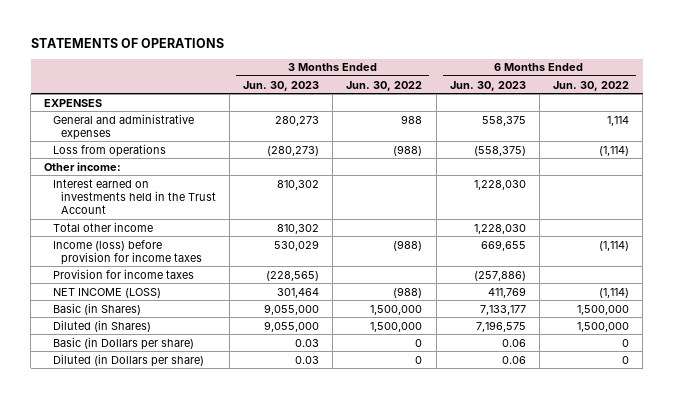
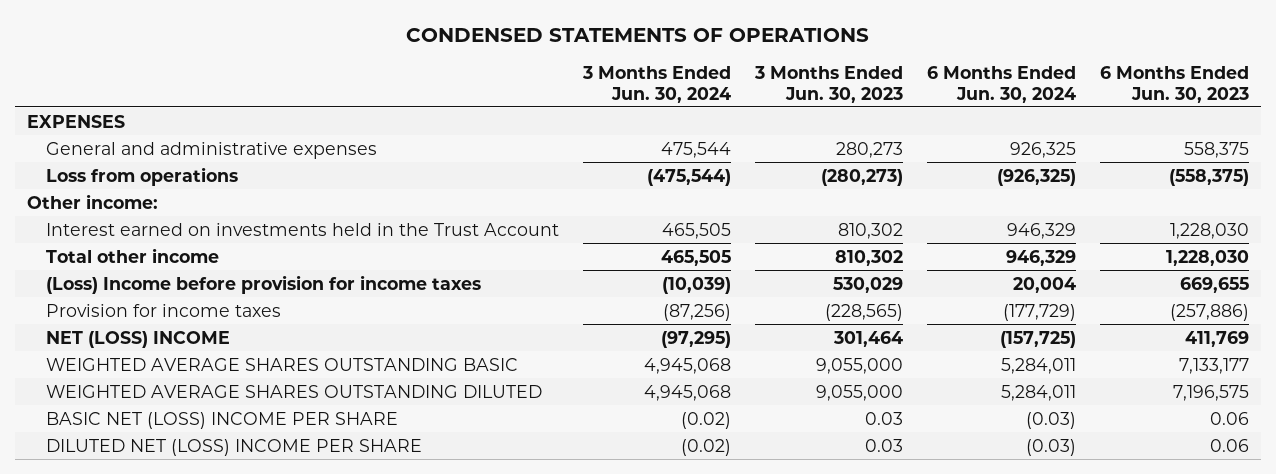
[30,37,224,48] STATEMENTS OF OPERATIONS -> [405,27,869,42] CONDENSED STATEMENTS OF OPERATIONS
[346,80,423,91] Jun. 30, 2022 -> none
[552,80,629,91] Jun. 30, 2022 -> none
none -> [581,65,731,103] 3 Months Ended Jun. 30, 2024
none -> [926,65,1076,103] 6 Months Ended Jun. 30, 2024
[52,239,203,265] Income (loss) before provision for income taxes -> [45,274,481,294] (Loss) Income before provision for income taxes
[52,287,161,298] NET INCOME (LOSS) -> [45,330,230,348] NET (LOSS) INCOME
[52,302,141,315] Basic (in Shares) -> [45,357,518,371] WEIGHTED AVERAGE SHARES OUTSTANDING BASIC
[52,319,151,332] Diluted (in Shares) -> [45,384,542,398] WEIGHTED AVERAGE SHARES OUTSTANDING DILUTED
[52,336,194,350] Basic (in Dollars per share) -> [45,411,398,429] BASIC NET (LOSS) INCOME PER SHARE
[52,353,204,367] Diluted (in Dollars per share) -> [45,438,422,456] DILUTED NET (LOSS) INCOME PER SHARE

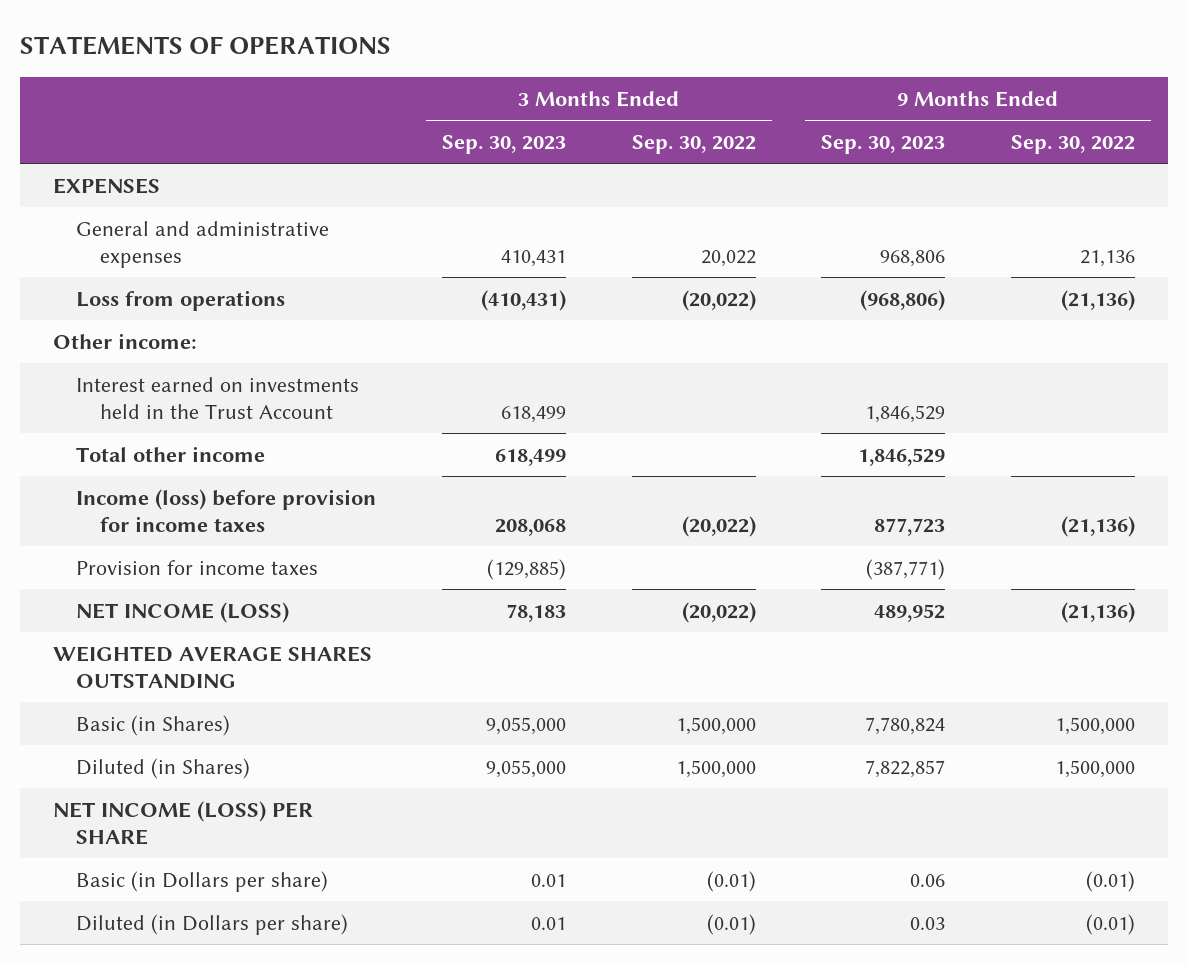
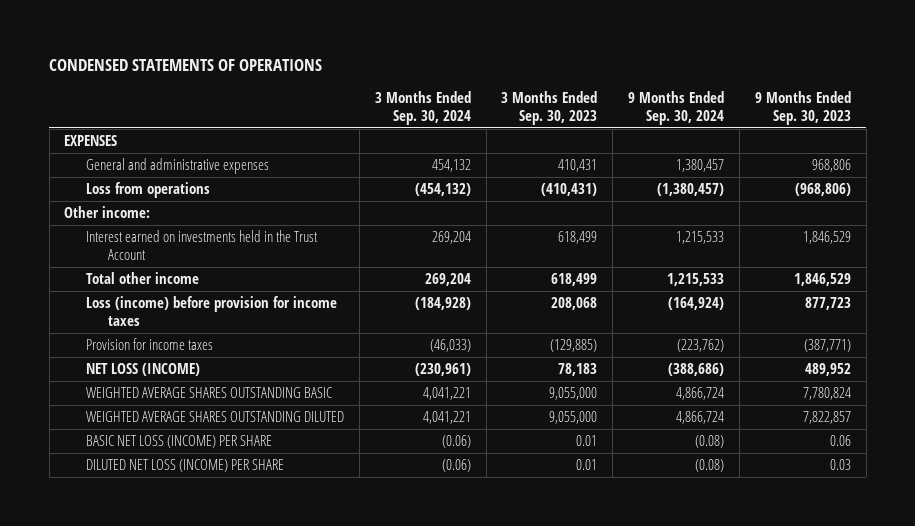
[19,36,391,56] STATEMENTS OF OPERATIONS -> [49,59,323,72] CONDENSED STATEMENTS OF OPERATIONS
[631,135,756,155] Sep. 30, 2022 -> none
[1010,135,1135,155] Sep. 30, 2022 -> none
none -> [374,90,471,126] 3 Months Ended Sep. 30, 2024
none -> [628,90,725,126] 9 Months Ended Sep. 30, 2024
[76,488,377,532] Income (loss) before provision for income taxes -> [86,295,338,327] Loss (income) before provision for income taxes
[52,645,372,689] WEIGHTED AVERAGE SHARES OUTSTANDING -> none
[52,800,313,845] NET INCOME (LOSS) PER SHARE -> none
[76,601,290,623] NET INCOME (LOSS) -> [86,362,201,376] NET LOSS (INCOME)
[76,714,231,736] Basic (in Shares) -> [86,386,333,398] WEIGHTED AVERAGE SHARES OUTSTANDING BASIC
[76,757,251,779] Diluted (in Shares) -> [86,410,345,422] WEIGHTED AVERAGE SHARES OUTSTANDING DILUTED
[76,870,329,892] Basic (in Dollars per share) -> [86,434,273,448] BASIC NET LOSS (INCOME) PER SHARE
[76,913,349,935] Diluted (in Dollars per share) -> [86,458,285,472] DILUTED NET LOSS (INCOME) PER SHARE

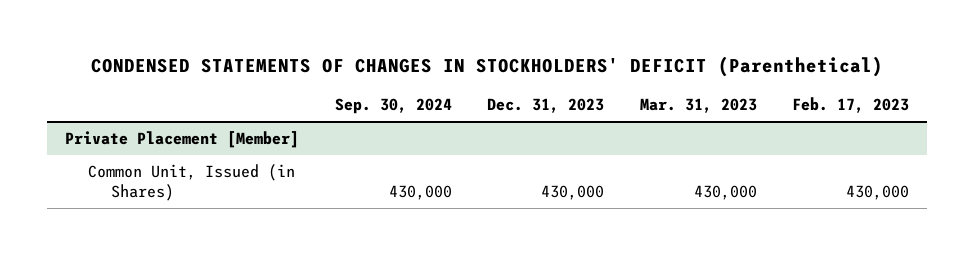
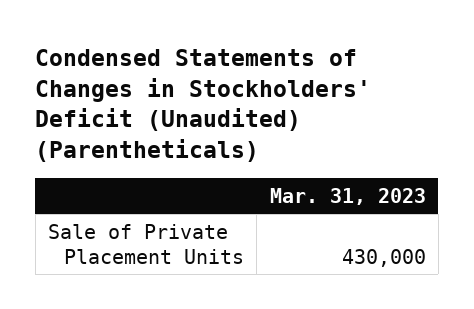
[91,56,884,78] CONDENSED STATEMENTS OF CHANGES IN STOCKHOLDERS' DEFICIT (Parenthetical) -> [35,49,372,163] Condensed Statements of Changes in Stockholders' Deficit (Unaudited) (Parentheticals)
[334,98,452,115] Sep. 30, 2024 -> none
[487,98,605,114] Dec. 31, 2023 -> none
[792,97,910,114] Feb. 17, 2023 -> none
[65,130,300,148] Private Placement [Member] -> none
[87,163,295,201] Common Unit, Issued (in Shares) -> [48,223,245,264] Sale of Private Placement Units

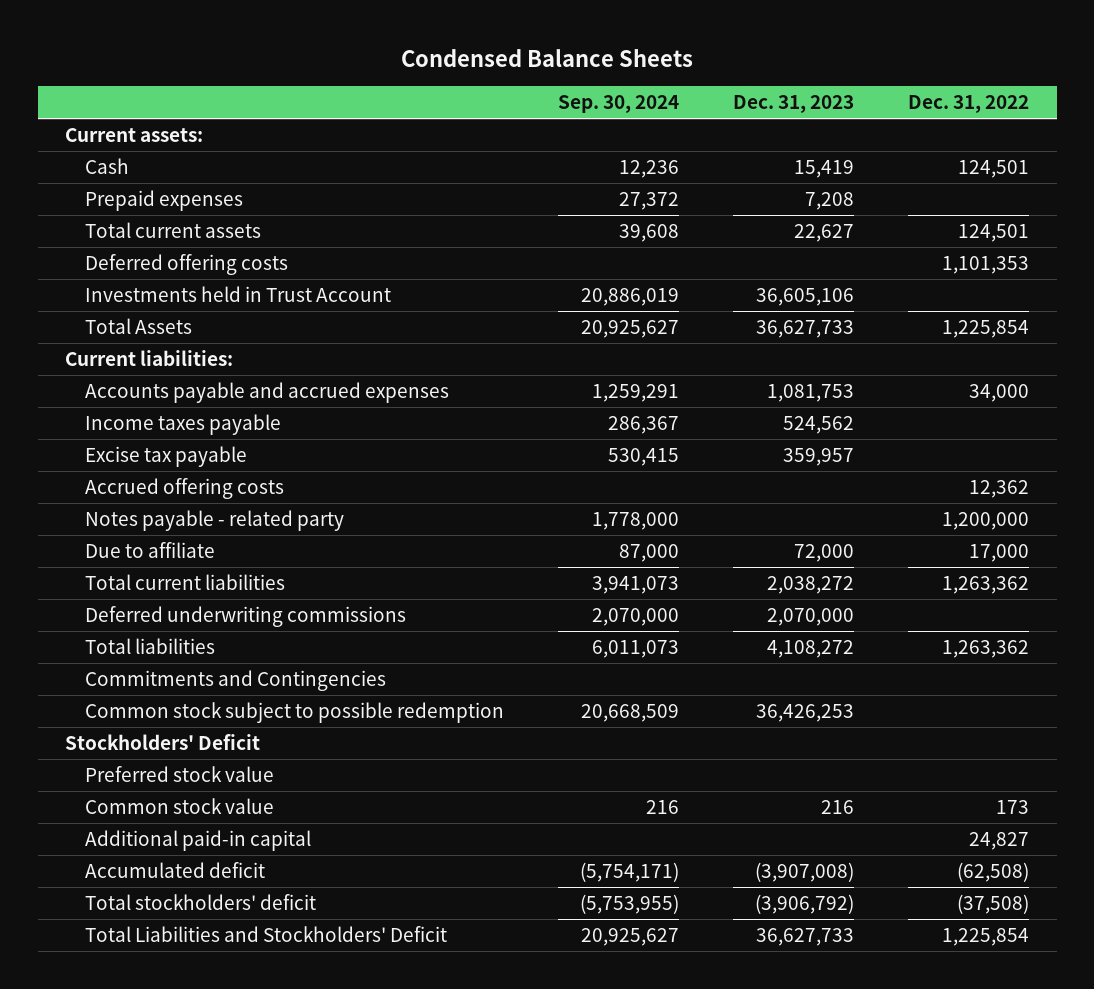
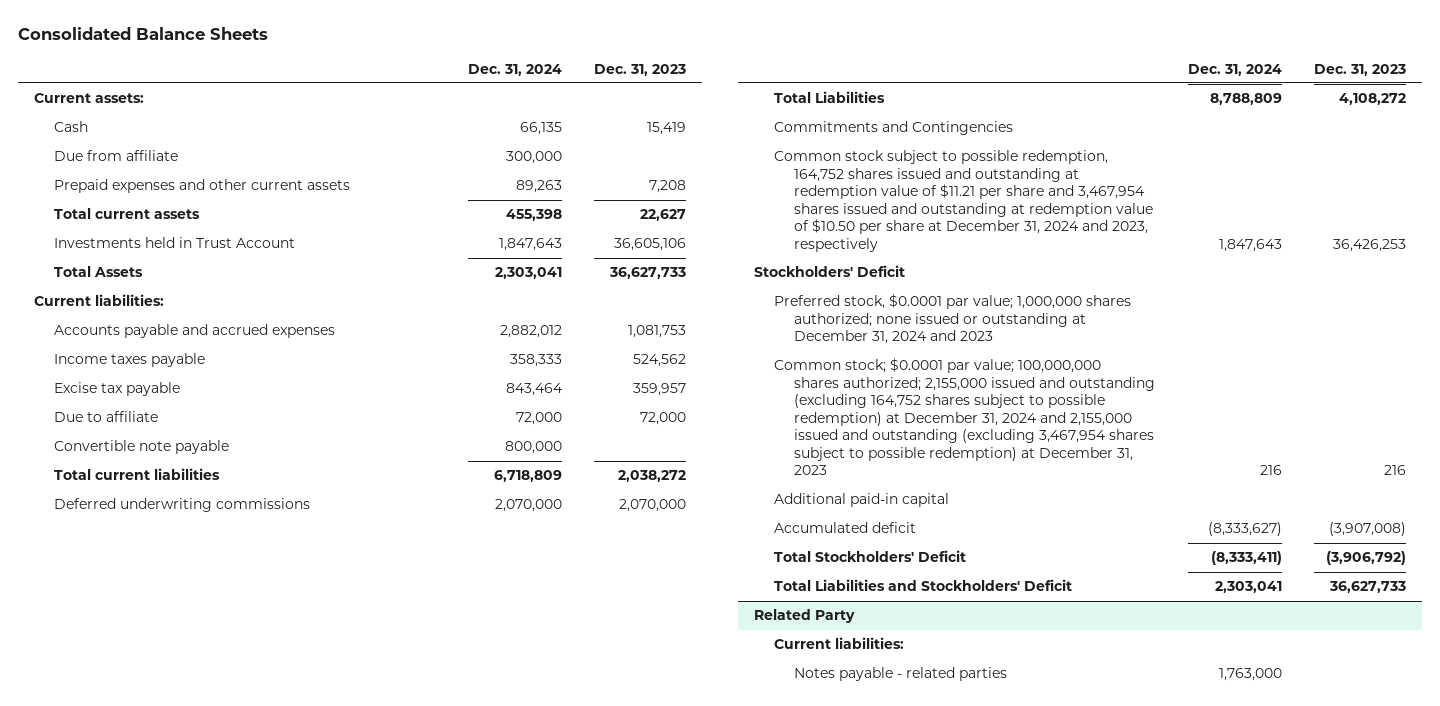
[401,49,694,68] Condensed Balance Sheets -> [17,27,268,41] Consolidated Balance Sheets
[558,95,680,114] Sep. 30, 2024 -> none
[908,95,1030,114] Dec. 31, 2022 -> none
none -> [467,63,562,76] Dec. 31, 2024
none -> [54,150,179,162] Due from affiliate
[84,190,243,212] Prepaid expenses -> [54,179,351,194] Prepaid expenses and other current assets
[84,254,288,276] Deferred offering costs -> none
[84,478,284,500] Accrued offering costs -> none
[84,510,344,532] Notes payable - related party -> none
none -> [54,440,230,455] Convertible note payable
[84,638,215,655] Total liabilities -> [774,91,886,104] Total Liabilities
[84,702,504,724] Common stock subject to possible redemption -> [774,150,1154,252] Common stock subject to possible redemption, 164,752 shares issued and outstanding at redemption value of $11.21 per share and 3,467,954 shares issued and outstanding at redemption value of $10.50 per share at December 31, 2024 and 2023, respectively
[84,766,274,783] Preferred stock value -> [774,294,1132,345] Preferred stock, $0.0001 par value; 1,000,000 shares authorized; none issued or outstanding at December 31, 2024 and 2023
[84,798,274,815] Common stock value -> [774,358,1156,476] Common stock; $0.0001 par value; 100,000,000 shares authorized; 2,155,000 issued and outstanding (excluding 164,752 shares subject to possible redemption) at December 31, 2024 and 2,155,000 issued and outstanding (excluding 3,467,954 shares subject to possible redemption) at December 31, 2023
[84,894,316,911] Total stockholders' deficit -> [774,550,967,563] Total Stockholders' Deficit
none -> [754,609,856,624] Related Party
none -> [774,637,905,650] Current liabilities:
none -> [794,667,1008,682] Notes payable - related parties

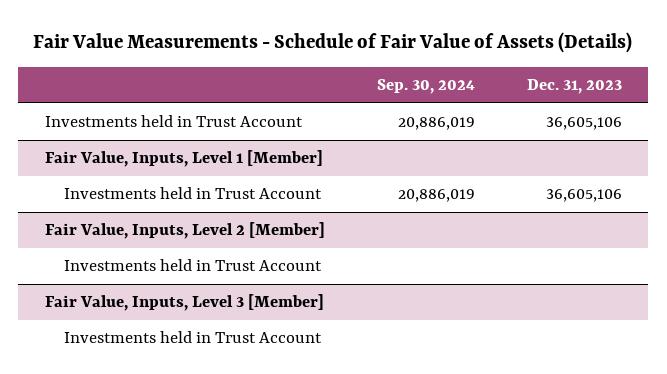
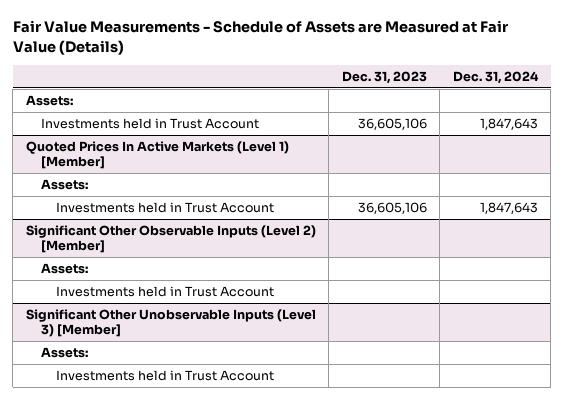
[33,31,633,53] Fair Value Measurements - Schedule of Fair Value of Assets (Details) -> [12,20,508,56] Fair Value Measurements - Schedule of Assets are Measured at Fair Value (Details)
[376,79,475,95] Sep. 30, 2024 -> none
none -> [452,71,539,85] Dec. 31, 2024
none -> [25,95,73,107] Assets:
[44,150,323,168] Fair Value, Inputs, Level 1 [Member] -> [25,141,289,169] Quoted Prices In Active Markets (Level 1) [Member]
none -> [40,179,88,191] Assets:
[44,222,325,240] Fair Value, Inputs, Level 2 [Member] -> [25,225,316,253] Significant Other Observable Inputs (Level 2) [Member]
none -> [40,263,88,275] Assets:
[44,294,324,312] Fair Value, Inputs, Level 3 [Member] -> [25,309,316,337] Significant Other Unobservable Inputs (Level 3) [Member]
none -> [40,347,88,359] Assets:

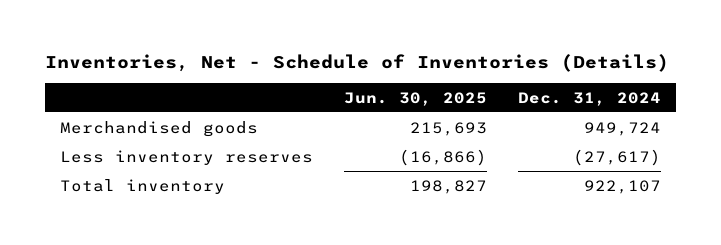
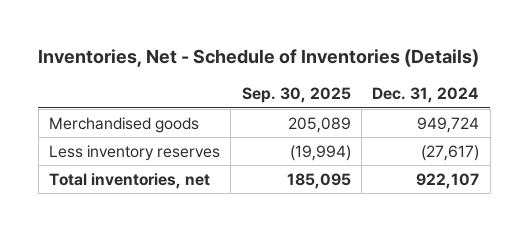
[343,91,487,106] Jun. 30, 2025 -> none
none -> [241,87,351,104] Sep. 30, 2025
[59,178,225,194] Total inventory -> [49,172,211,189] Total inventories, net

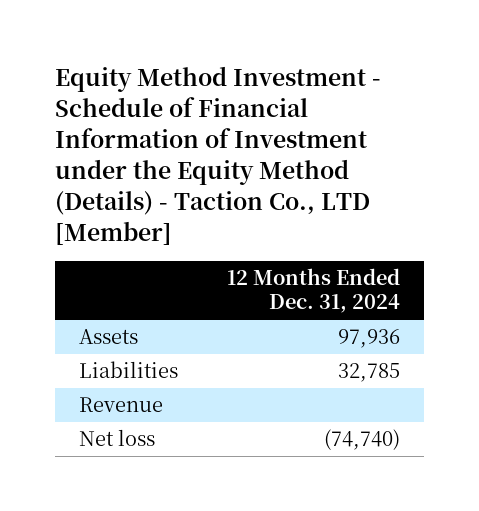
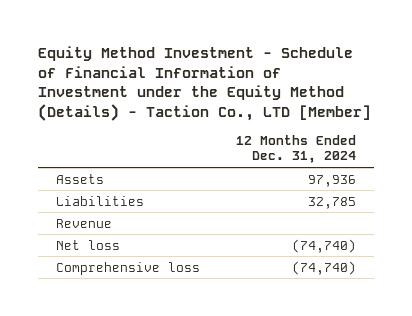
none -> [56,261,201,275] Comprehensive loss

